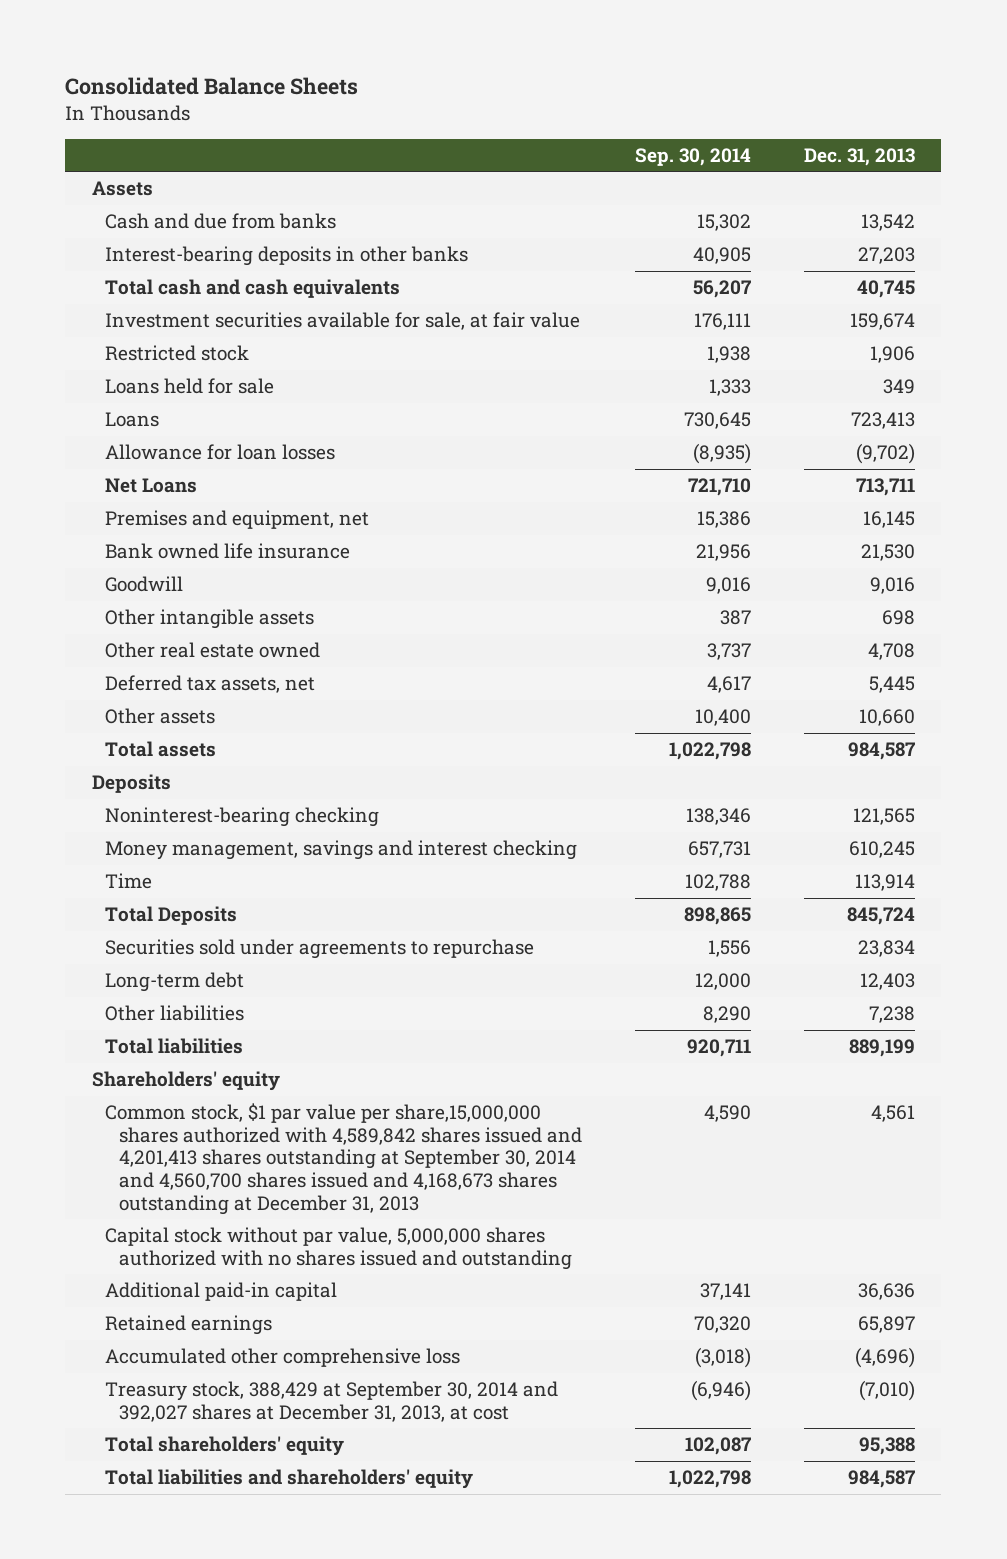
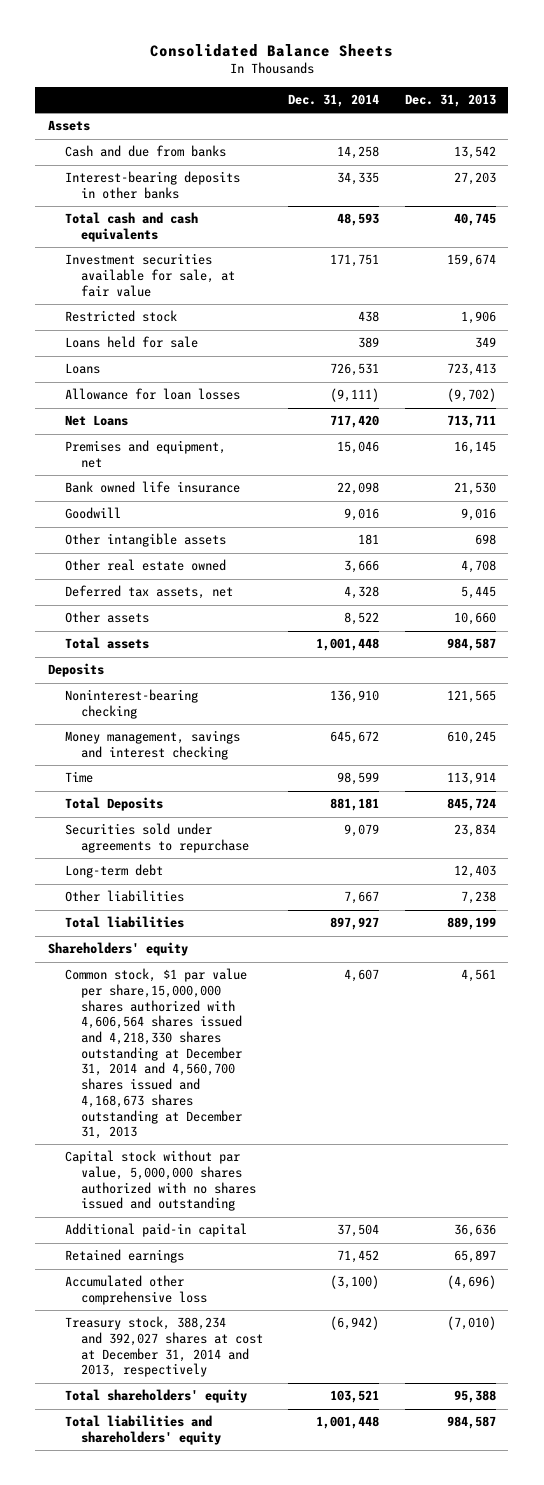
[634,147,751,166] Sep. 30, 2014 -> none
none -> [288,93,380,107] Dec. 31, 2014
[105,1103,582,1215] Common stock, $1 par value per share,15,000,000 shares authorized with 4,589,842 shares issued and 4,201,413 shares outstanding at September 30, 2014 and 4,560,700 shares issued and 4,168,673 shares outstanding at December 31, 2013 -> [64,968,247,1140] Common stock, $1 par value per share,15,000,000 shares authorized with 4,606,564 shares issued and 4,218,330 shares outstanding at December 31, 2014 and 4,560,700 shares issued and 4,168,673 shares outstanding at December 31, 2013
[105,1381,559,1422] Treasury stock, 388,429 at September 30, 2014 and 392,027 shares at December 31, 2013, at cost -> [64,1316,264,1378] Treasury stock, 388,234 and 392,027 shares at cost at December 31, 2014 and 2013, respectively

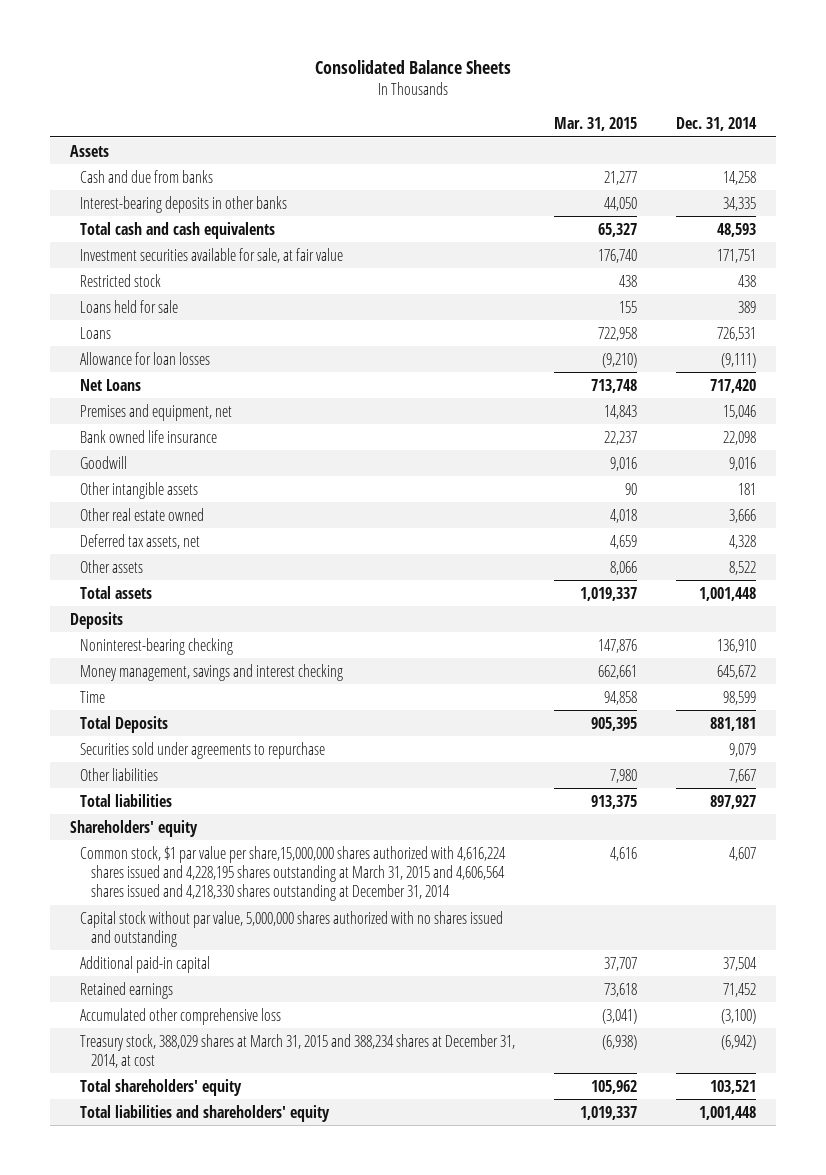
[404,93,496,107] Dec. 31, 2013 -> none
none -> [554,117,638,132] Mar. 31, 2015
[64,864,163,879] Long-term debt -> none
[64,968,247,1140] Common stock, $1 par value per share,15,000,000 shares authorized with 4,606,564 shares issued and 4,218,330 shares outstanding at December 31, 2014 and 4,560,700 shares issued and 4,168,673 shares outstanding at December 31, 2013 -> [80,845,507,902] Common stock, $1 par value per share,15,000,000 shares authorized with 4,616,224 shares issued and 4,228,195 shares outstanding at March 31, 2015 and 4,606,564 shares issued and 4,218,330 shares outstanding at December 31, 2014
[64,1316,264,1378] Treasury stock, 388,234 and 392,027 shares at cost at December 31, 2014 and 2013, respectively -> [80,1033,516,1068] Treasury stock, 388,029 shares at March 31, 2015 and 388,234 shares at December 31, 2014, at cost

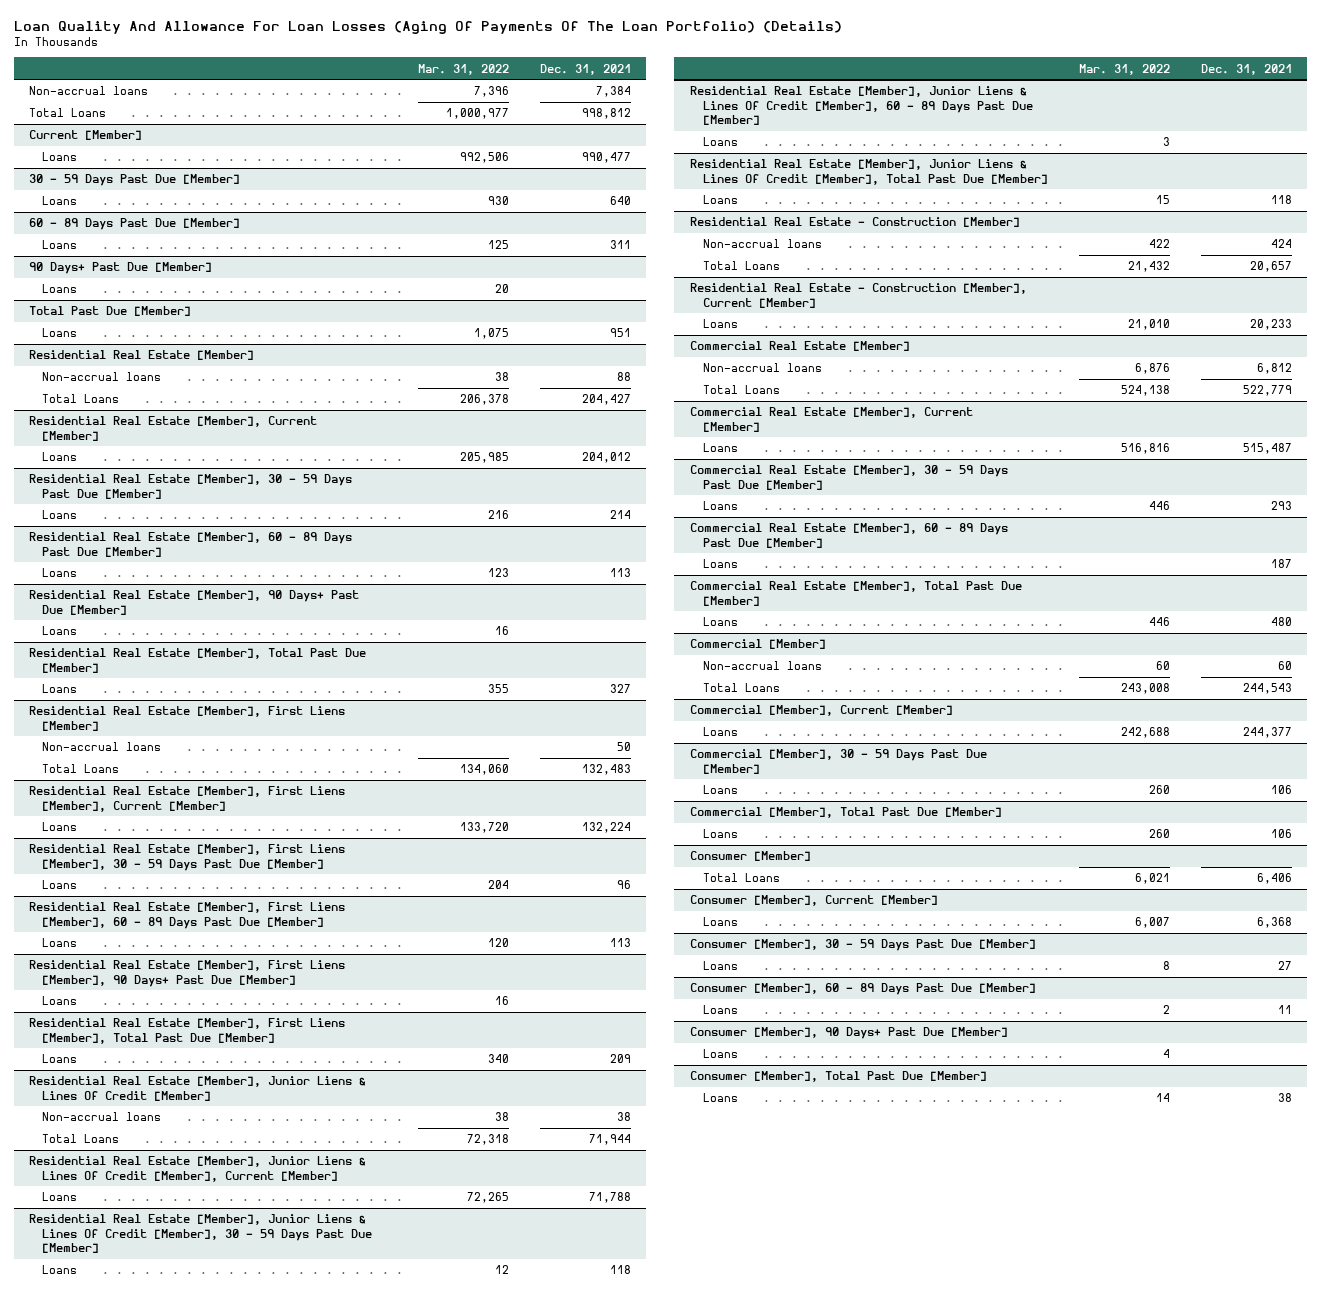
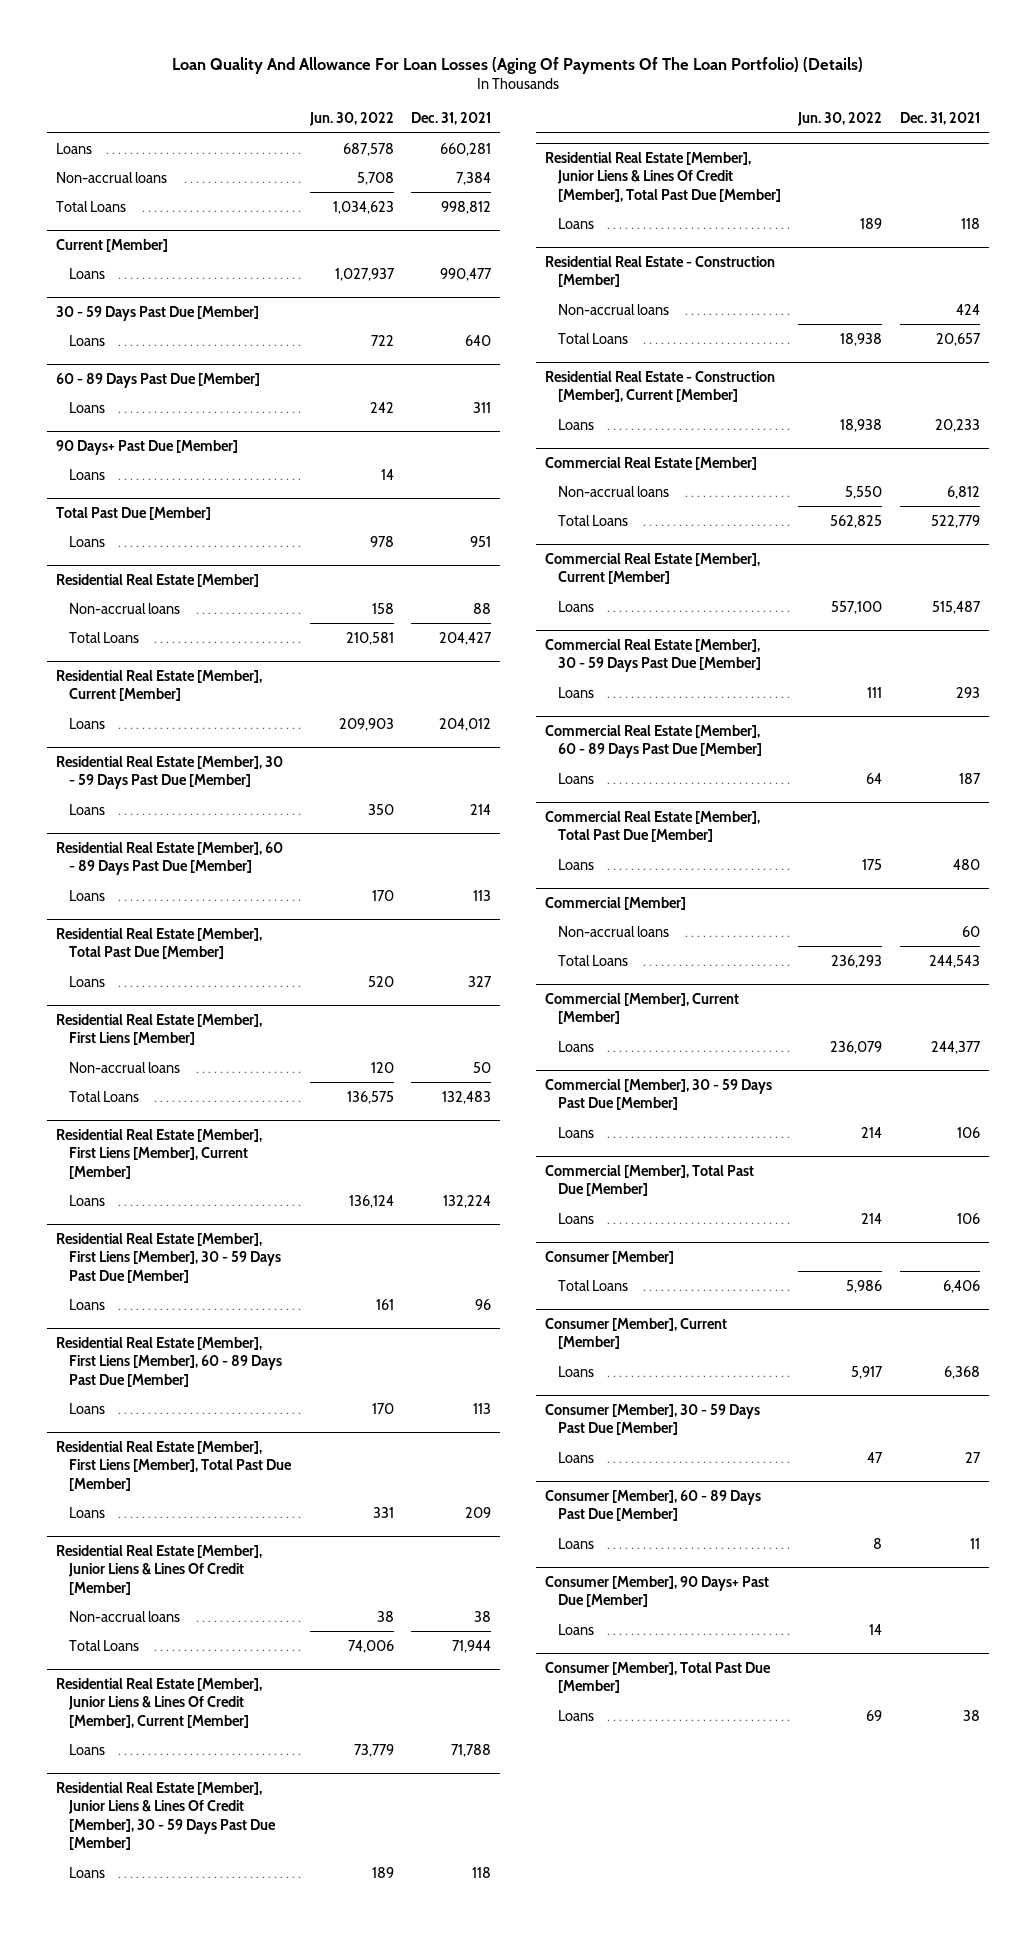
[418,63,510,75] Mar. 31, 2022 -> none
none -> [308,112,394,127] Jun. 30, 2022
none -> [55,142,92,154] Loans
[28,590,359,615] Residential Real Estate [Member], 90 Days+ Past Due [Member] -> none
[42,626,78,636] Loans -> none
[28,960,345,987] Residential Real Estate [Member], First Liens [Member], 90 Days+ Past Due [Member] -> none
[42,996,78,1006] Loans -> none
[689,86,1034,125] Residential Real Estate [Member], Junior Liens & Lines Of Credit [Member], 60 - 89 Days Past Due [Member] -> none
[703,137,739,147] Loans -> none

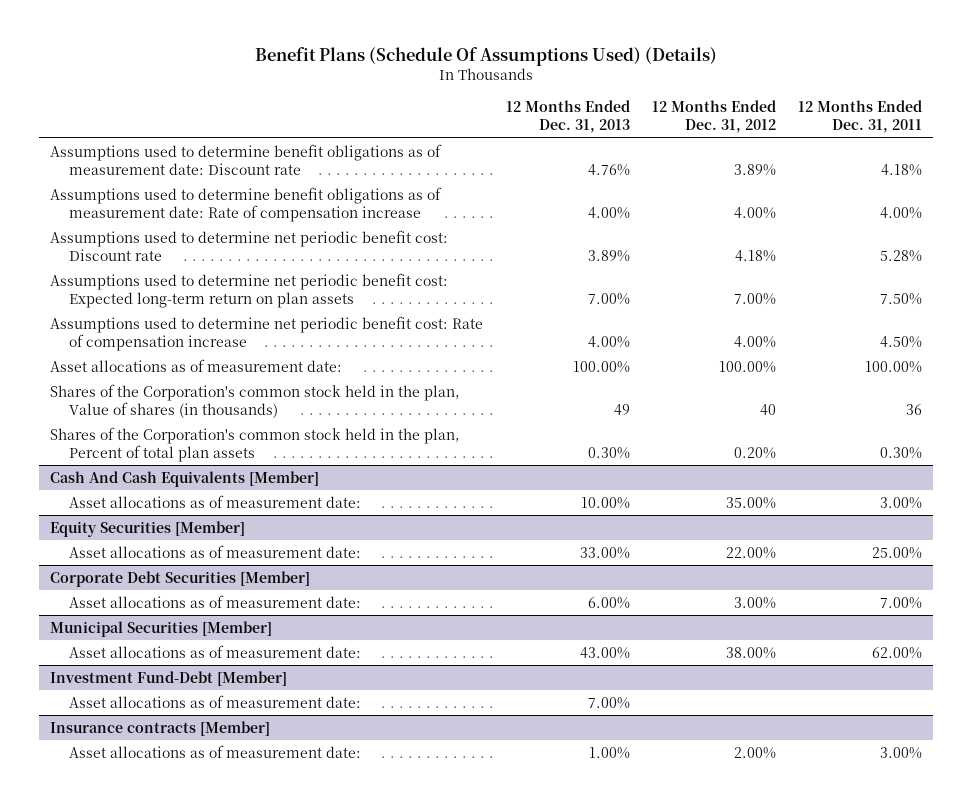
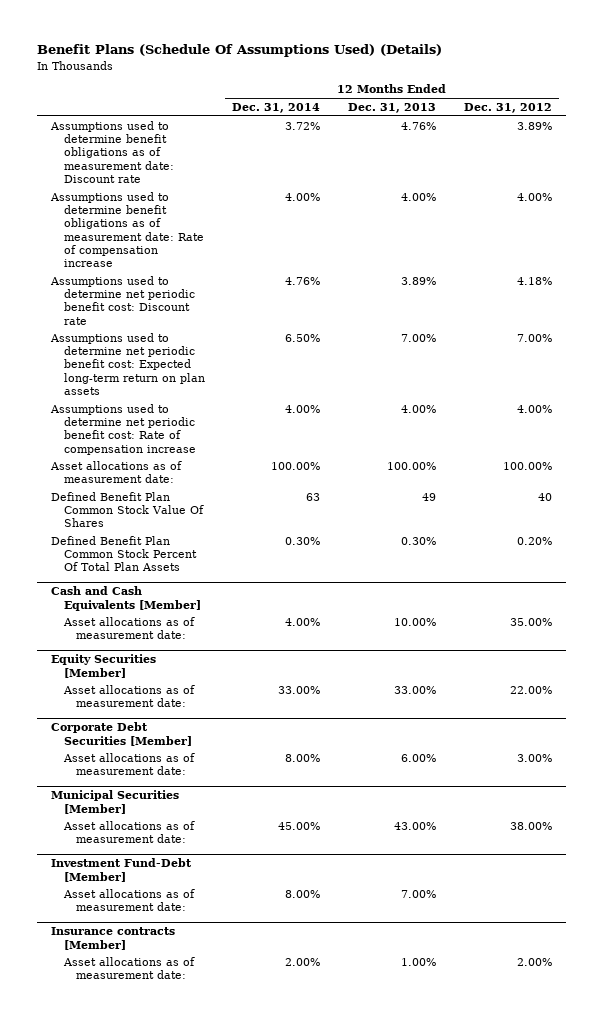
[798,100,923,134] 12 Months Ended Dec. 31, 2011 -> none
none -> [232,102,321,113] Dec. 31, 2014
[50,383,461,418] Shares of the Corporation's common stock held in the plan, Value of shares (in thousands) -> [51,491,204,528] Defined Benefit Plan Common Stock Value Of Shares
[50,426,461,462] Shares of the Corporation's common stock held in the plan, Percent of total plan assets -> [51,535,197,572] Defined Benefit Plan Common Stock Percent Of Total Plan Assets
[50,470,320,487] Cash And Cash Equivalents [Member] -> [51,586,201,611] Cash and Cash Equivalents [Member]

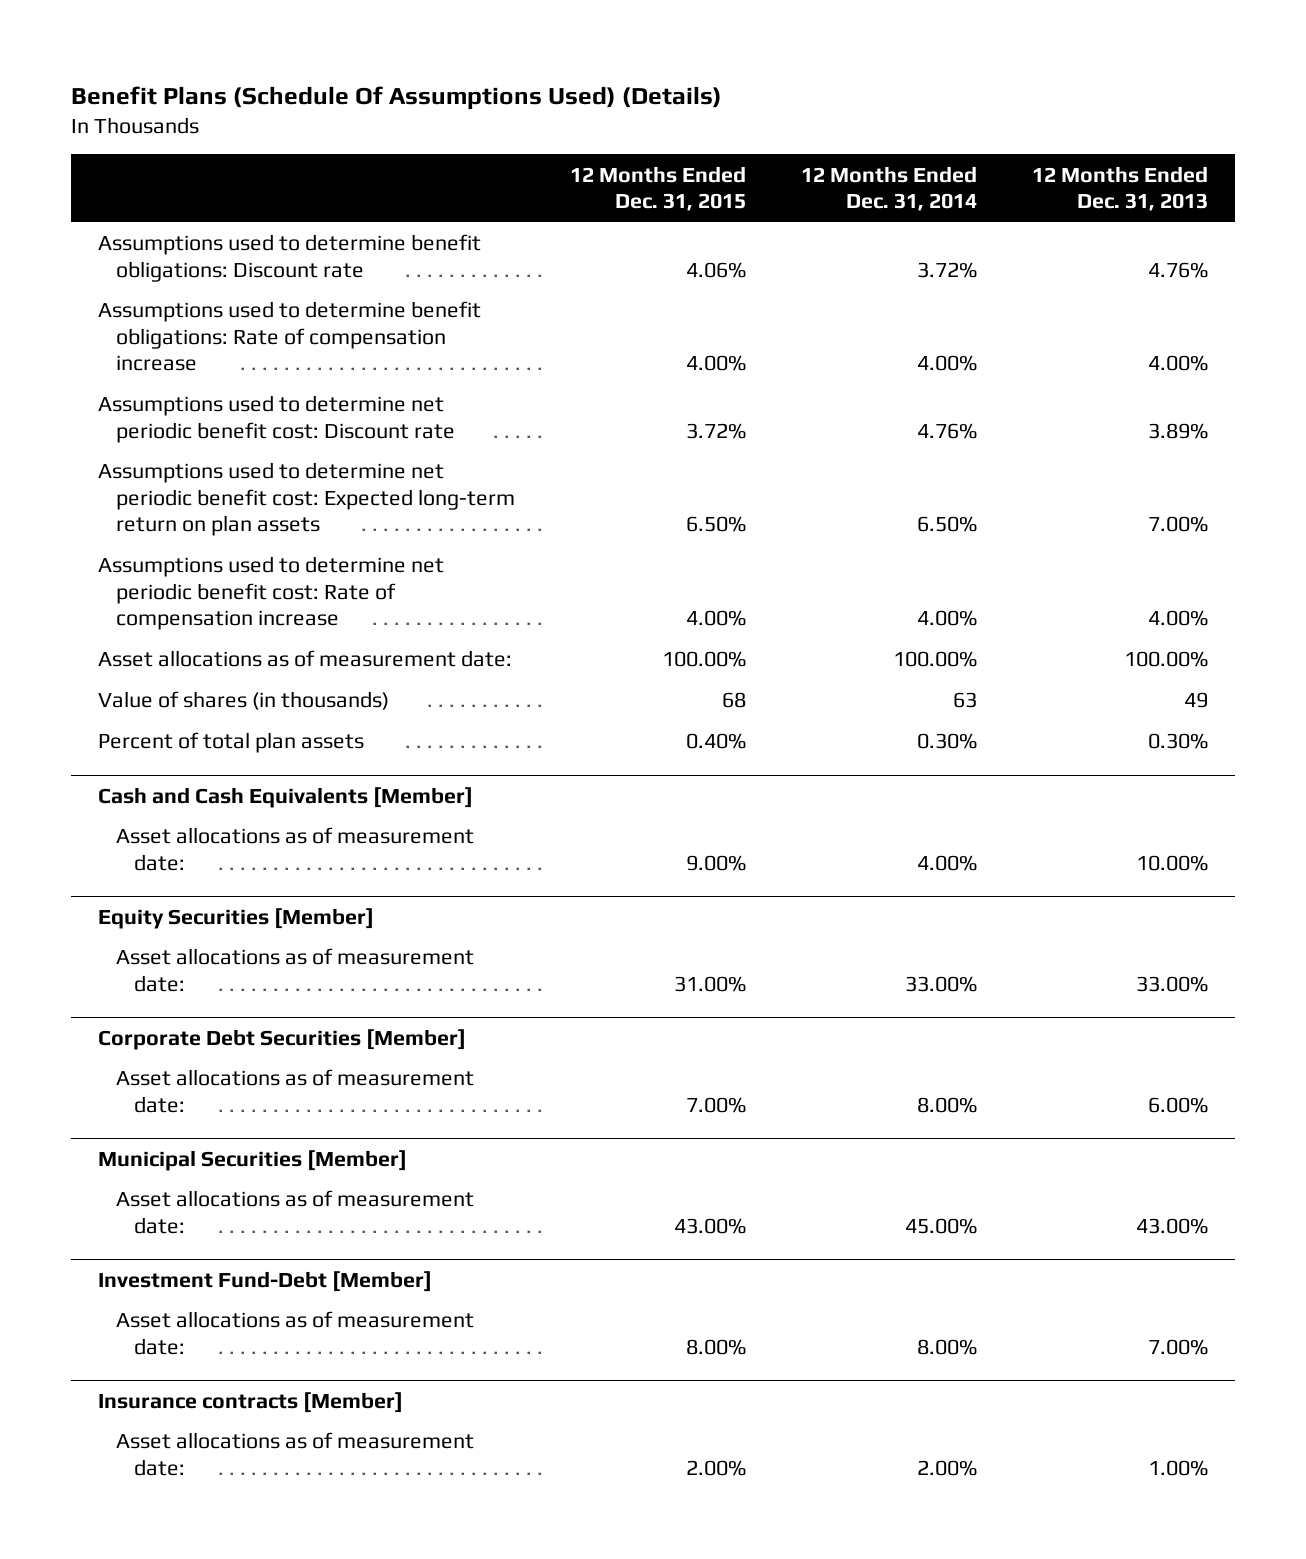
[464,102,553,113] Dec. 31, 2012 -> none
none -> [569,165,746,212] 12 Months Ended Dec. 31, 2015
[50,120,174,184] Assumptions used to determine benefit obligations as of measurement date: Discount rate -> [98,234,482,282] Assumptions used to determine benefit obligations: Discount rate
[50,191,204,268] Assumptions used to determine benefit obligations as of measurement date: Rate of compensation increase -> [98,301,482,372] Assumptions used to determine benefit obligations: Rate of compensation increase
[51,491,204,528] Defined Benefit Plan Common Stock Value Of Shares -> [98,691,390,711] Value of shares (in thousands)
[51,535,197,572] Defined Benefit Plan Common Stock Percent Of Total Plan Assets -> [98,732,365,754] Percent of total plan assets

